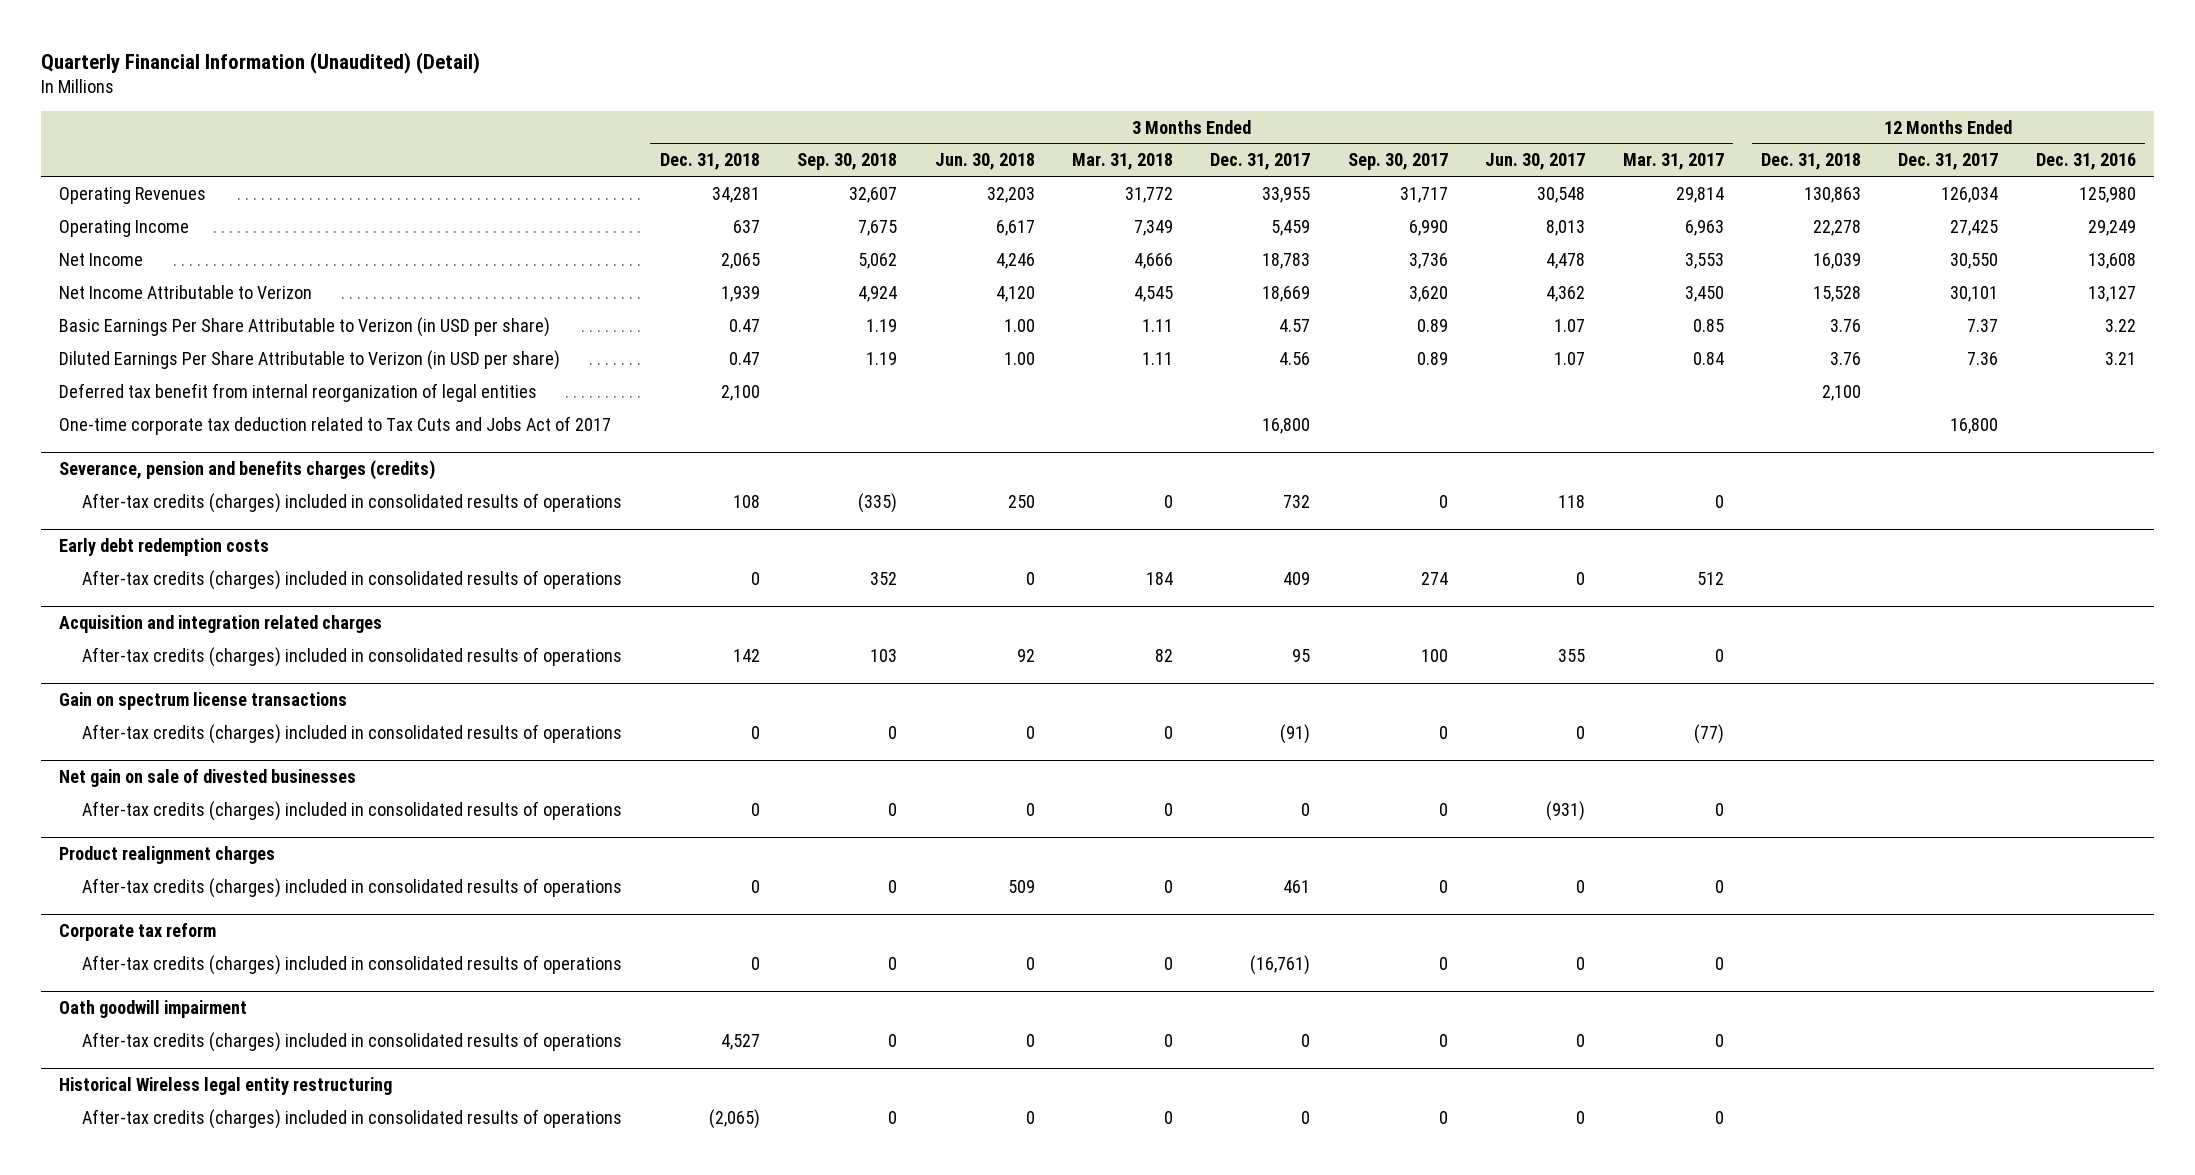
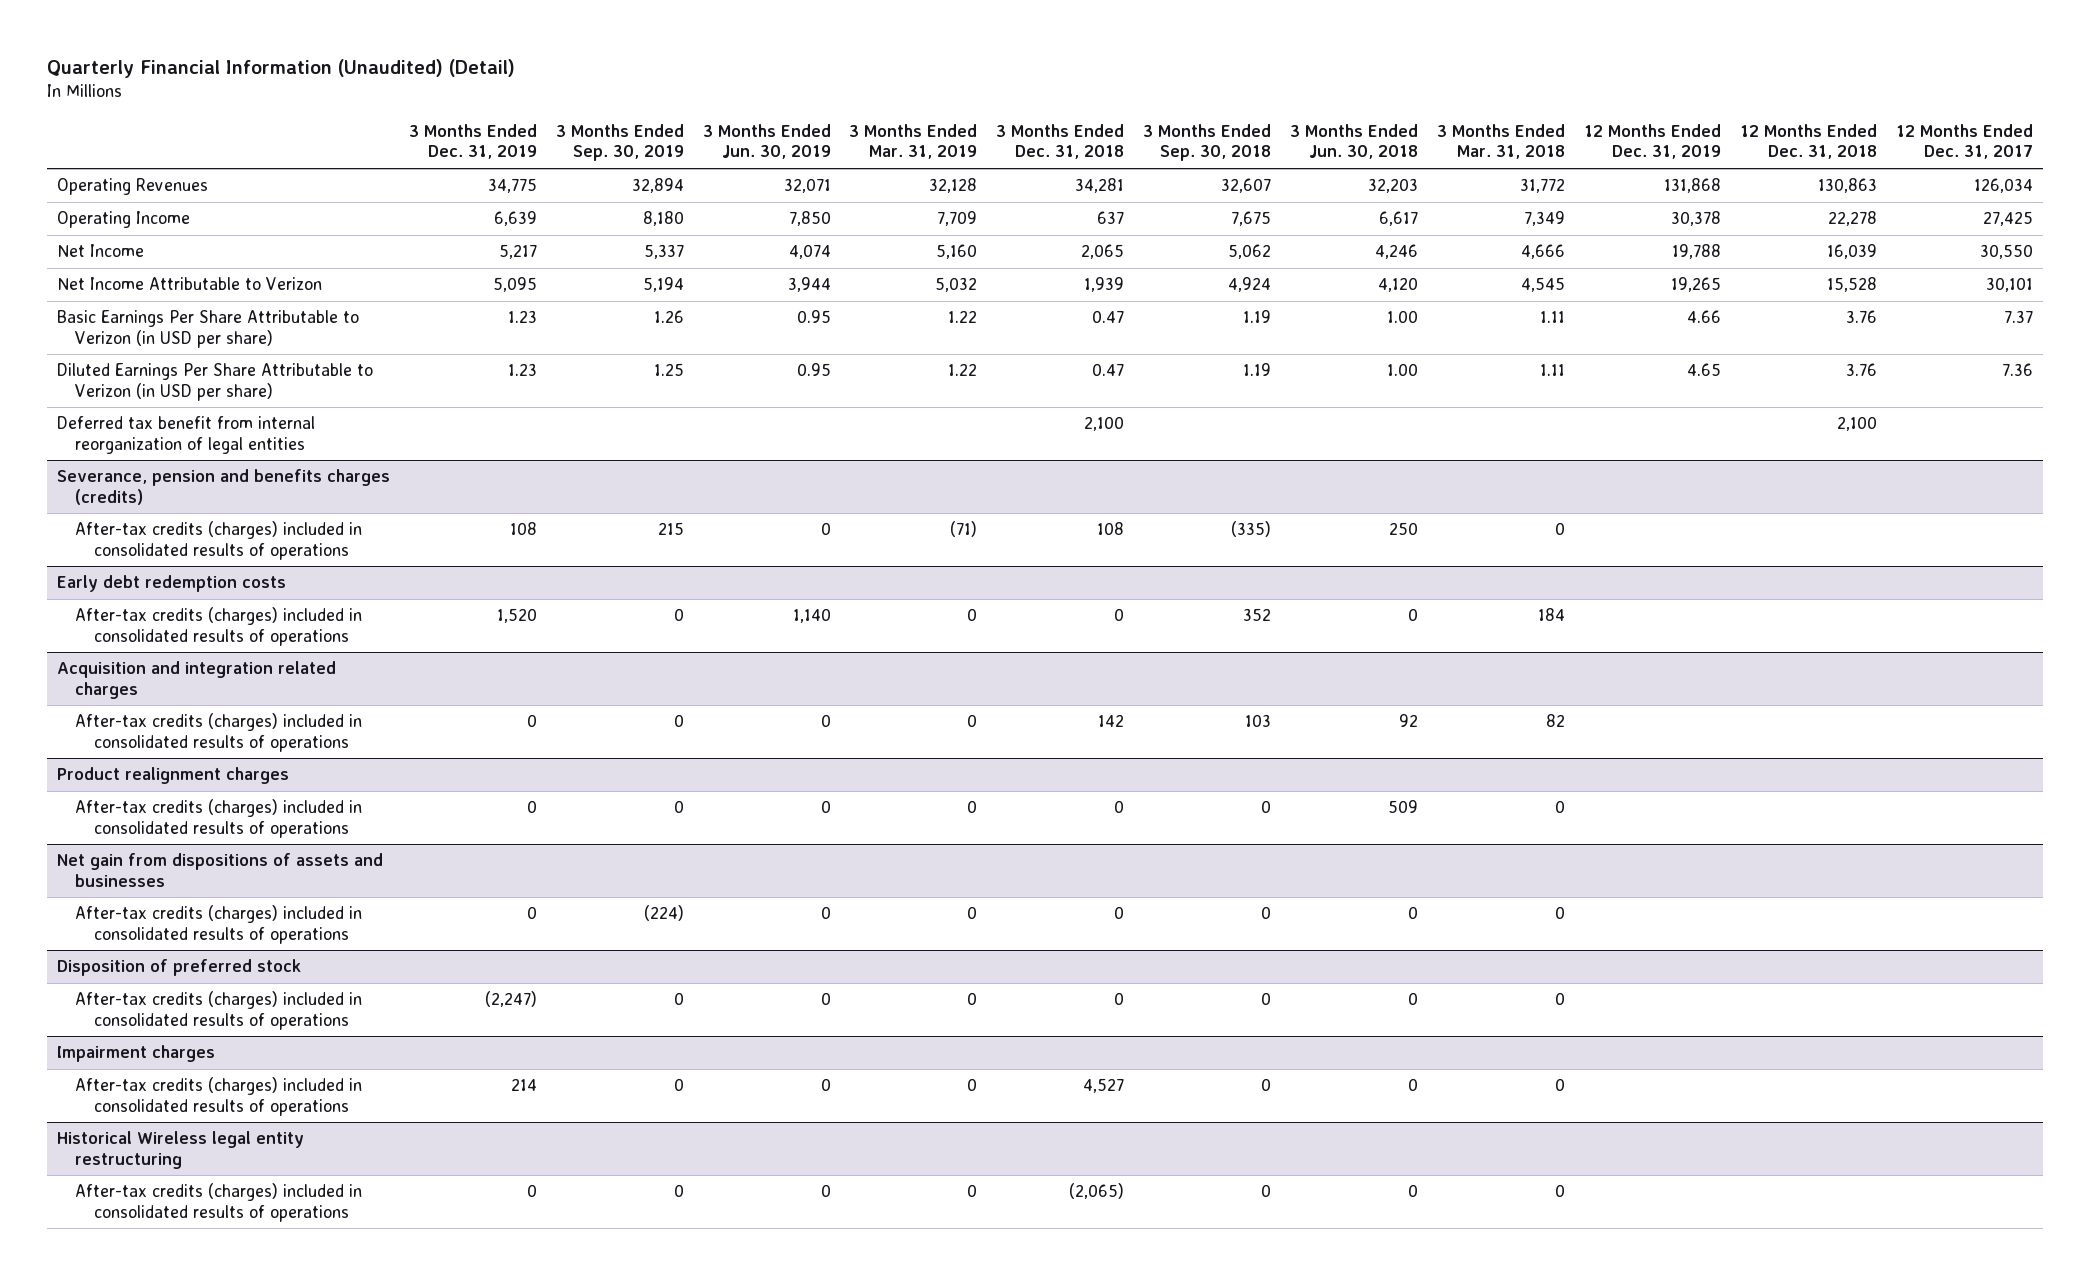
[1210,153,1311,171] Dec. 31, 2017 -> none
[1347,153,1448,171] Sep. 30, 2017 -> none
[1485,153,1586,171] Jun. 30, 2017 -> none
[1622,153,1724,171] Mar. 31, 2017 -> none
[2035,153,2136,171] Dec. 31, 2016 -> none
none -> [408,124,537,160] 3 Months Ended Dec. 31, 2019
none -> [555,124,684,162] 3 Months Ended Sep. 30, 2019
none -> [702,124,831,160] 3 Months Ended Jun. 30, 2019
none -> [849,124,978,160] 3 Months Ended Mar. 31, 2019
none -> [1584,124,1722,160] 12 Months Ended Dec. 31, 2019
[59,415,612,435] One-time corporate tax deduction related to Tax Cuts and Jobs Act of 2017 -> none
[59,691,348,710] Gain on spectrum license transactions -> none
[82,723,623,744] After-tax credits (charges) included in consolidated results of operations -> none
[59,768,357,787] Net gain on sale of divested businesses -> none
[82,800,623,821] After-tax credits (charges) included in consolidated results of operations -> none
[59,922,217,941] Corporate tax reform -> none
none -> [56,853,383,887] Net gain from dispositions of assets and businesses
[59,999,248,1018] Oath goodwill impairment -> none
none -> [56,959,301,977] Disposition of preferred stock
none -> [75,991,363,1030] After-tax credits (charges) included in consolidated results of operations
none -> [56,1045,215,1063] Impairment charges

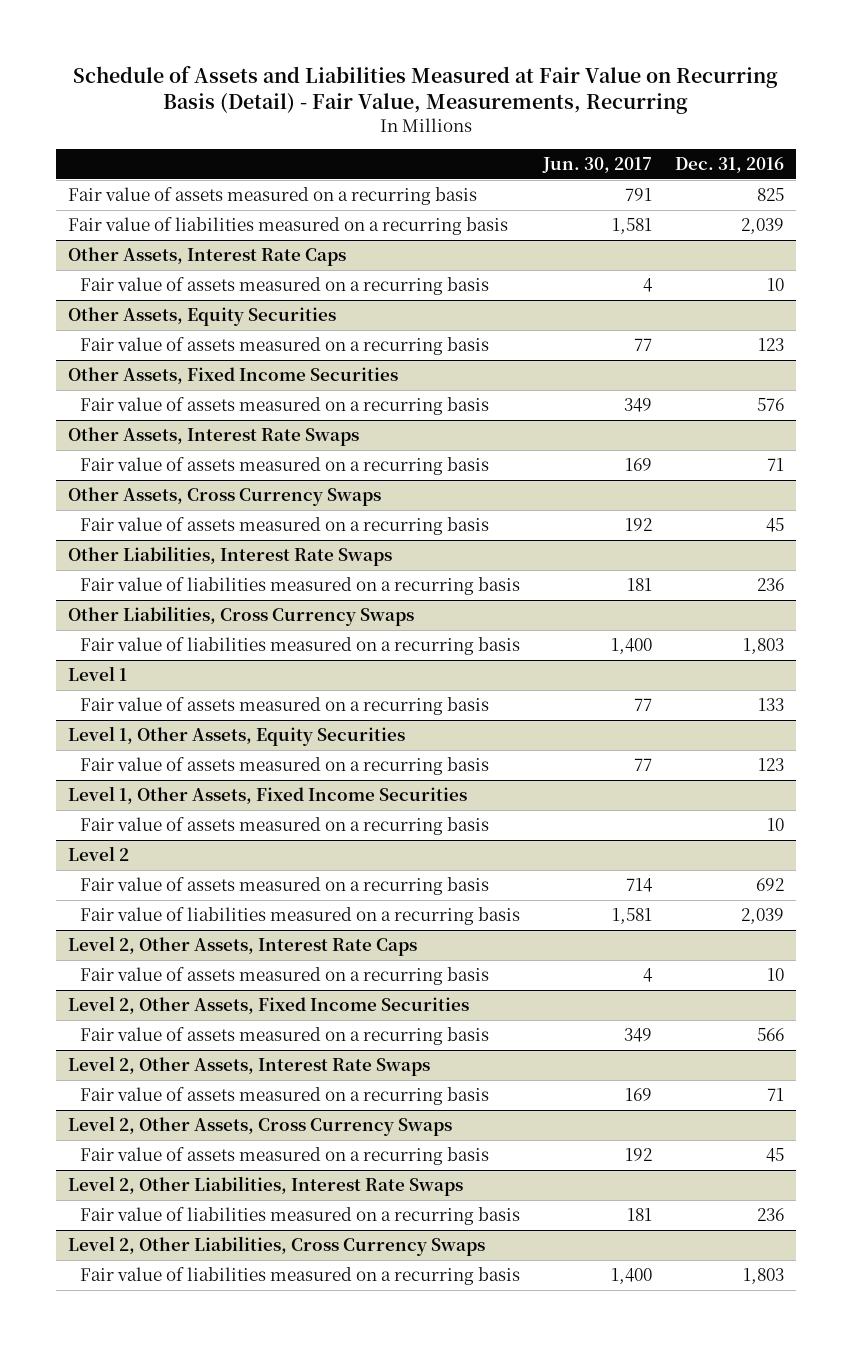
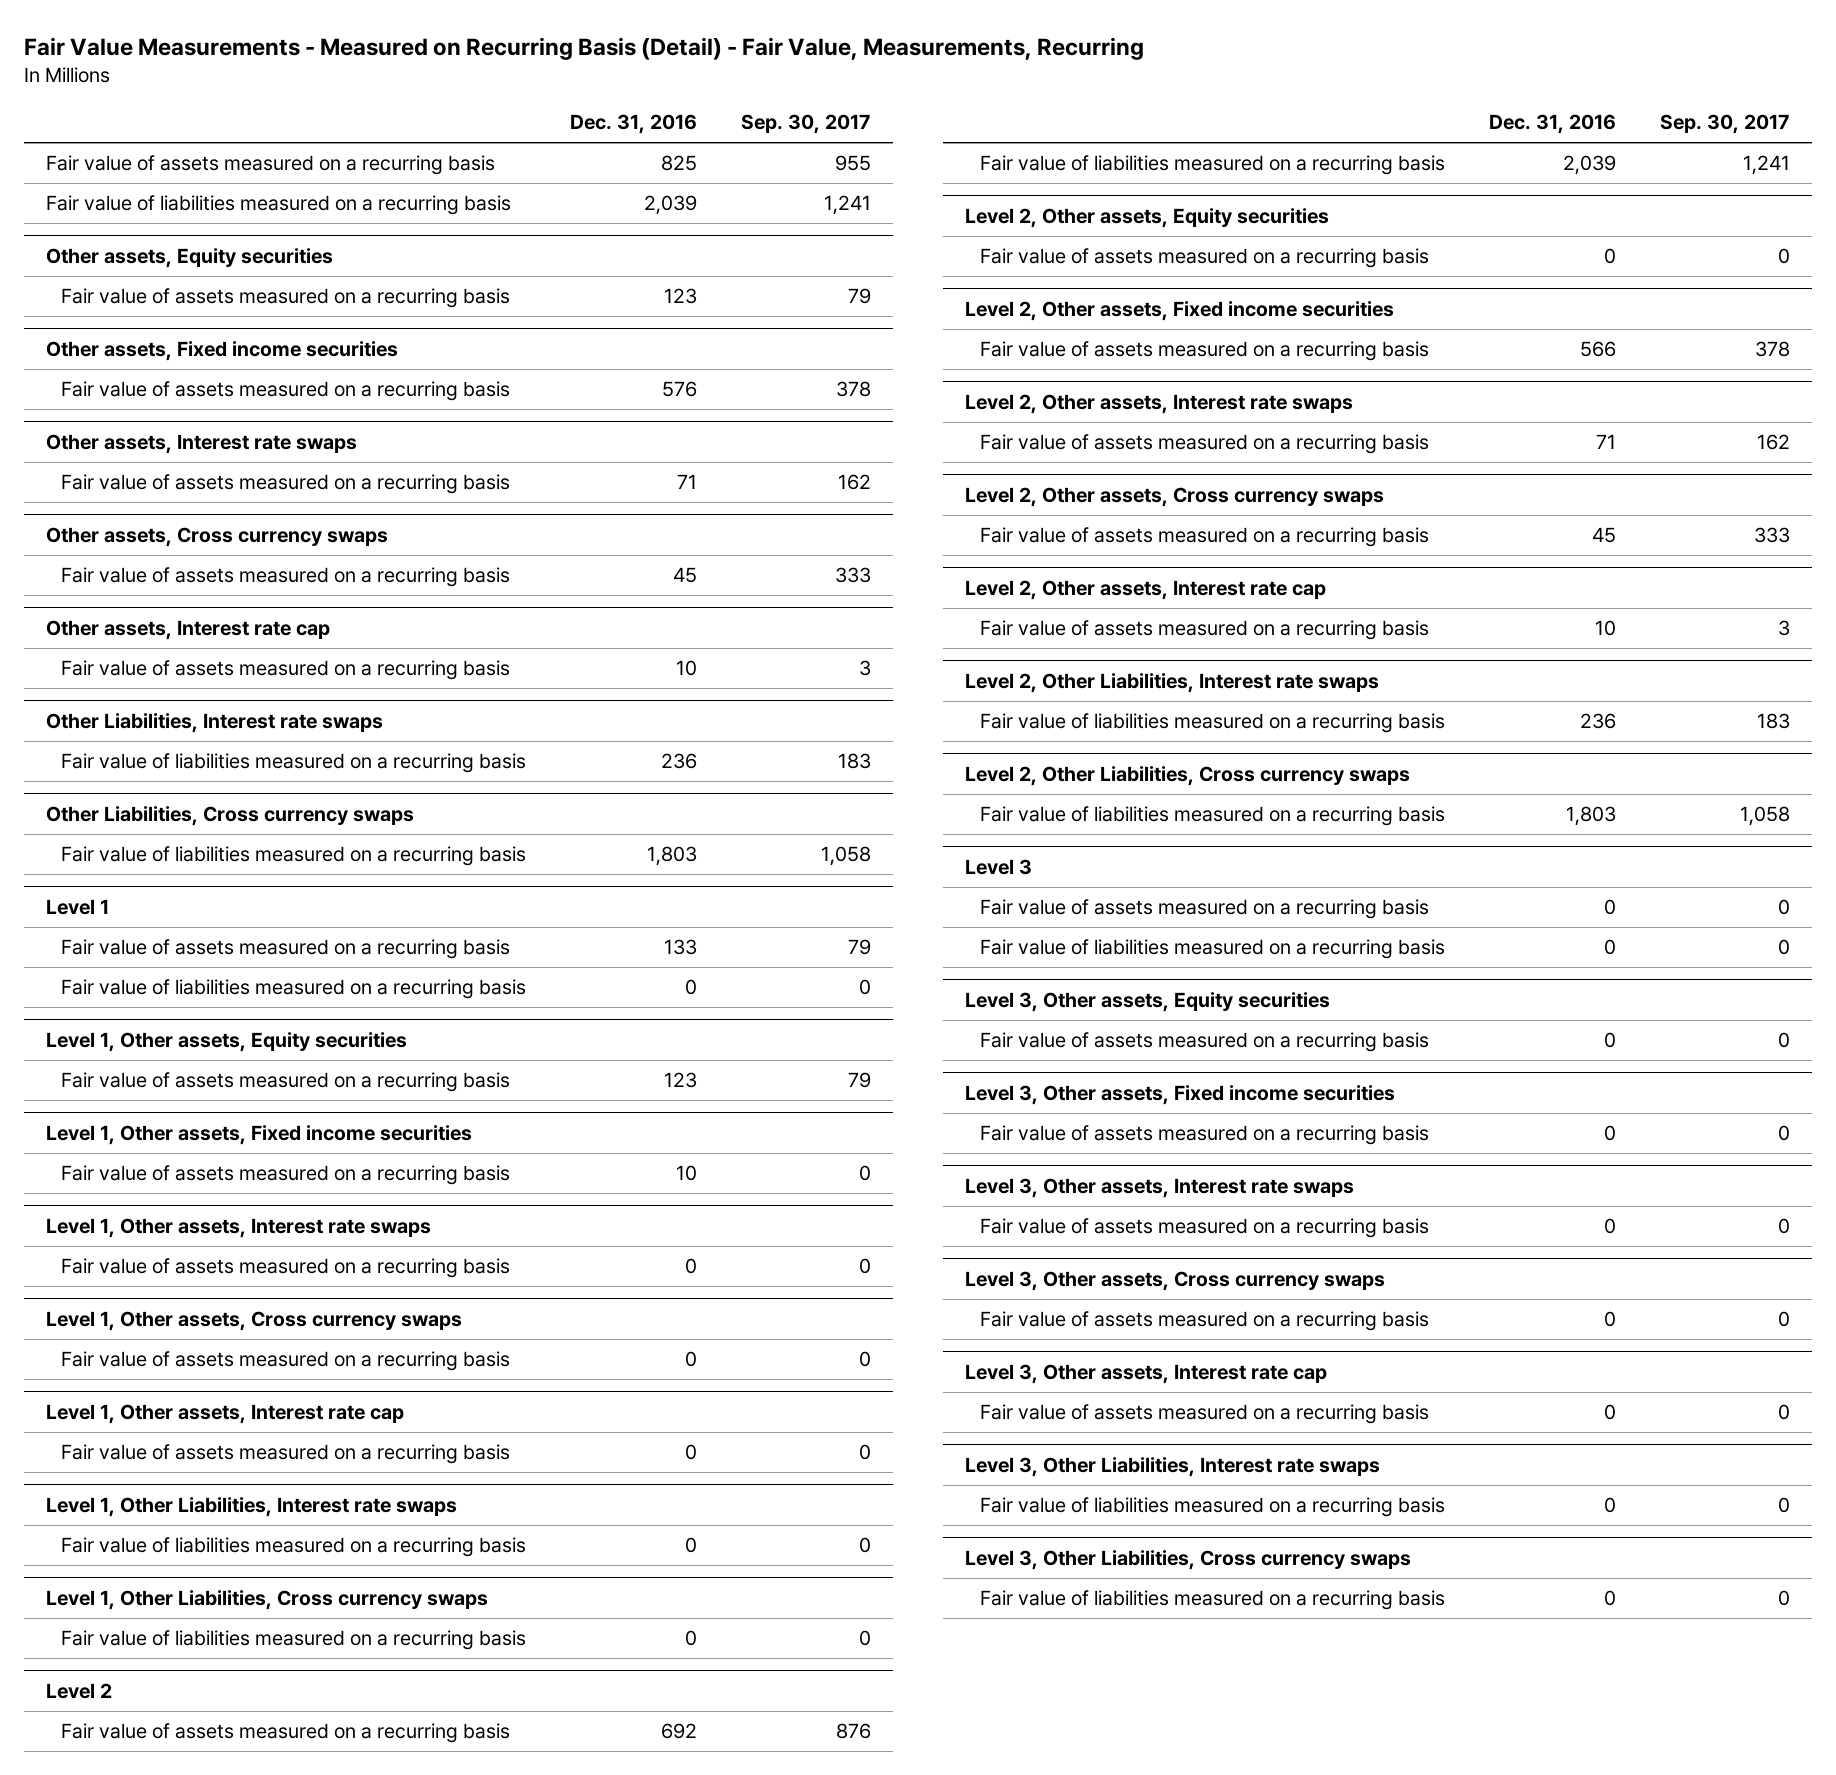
[72,65,778,114] Schedule of Assets and Liabilities Measured at Fair Value on Recurring Basis (Detail) - Fair Value, Measurements, Recurring -> [24,37,1145,61] Fair Value Measurements - Measured on Recurring Basis (Detail) - Fair Value, Measurements, Recurring
[542,156,653,173] Jun. 30, 2017 -> none
none -> [741,114,872,135] Sep. 30, 2017
[67,247,346,267] Other Assets, Interest Rate Caps -> none
[80,277,490,296] Fair value of assets measured on a recurring basis -> none
[67,307,336,327] Other Assets, Equity Securities -> [46,247,334,268] Other assets, Equity securities
[67,367,398,385] Other Assets, Fixed Income Securities -> [46,340,399,361] Other assets, Fixed income securities
[67,427,359,447] Other Assets, Interest Rate Swaps -> [46,433,358,454] Other assets, Interest rate swaps
[67,487,381,507] Other Assets, Cross Currency Swaps -> [46,526,389,547] Other assets, Cross currency swaps
none -> [46,619,331,640] Other assets, Interest rate cap
none -> [60,660,510,681] Fair value of assets measured on a recurring basis
[67,546,392,567] Other Liabilities, Interest Rate Swaps -> [46,712,384,733] Other Liabilities, Interest rate swaps
[67,606,414,627] Other Liabilities, Cross Currency Swaps -> [46,805,415,826] Other Liabilities, Cross currency swaps
none -> [60,979,526,1000] Fair value of liabilities measured on a recurring basis
[67,726,405,747] Level 1, Other Assets, Equity Securities -> [46,1031,408,1052] Level 1, Other assets, Equity securities
[67,786,467,805] Level 1, Other Assets, Fixed Income Securities -> [46,1124,473,1145] Level 1, Other assets, Fixed income securities
none -> [46,1217,432,1238] Level 1, Other assets, Interest rate swaps
none -> [60,1258,510,1279] Fair value of assets measured on a recurring basis
none -> [46,1310,463,1331] Level 1, Other assets, Cross currency swaps
none -> [60,1351,510,1372] Fair value of assets measured on a recurring basis
none -> [46,1403,405,1424] Level 1, Other assets, Interest rate cap
none -> [60,1444,510,1465] Fair value of assets measured on a recurring basis
none -> [46,1496,458,1517] Level 1, Other Liabilities, Interest rate swaps
none -> [60,1537,526,1558] Fair value of liabilities measured on a recurring basis
none -> [46,1589,489,1610] Level 1, Other Liabilities, Cross currency swaps
none -> [60,1630,526,1651] Fair value of liabilities measured on a recurring basis
[67,936,417,957] Level 2, Other Assets, Interest Rate Caps -> none
none -> [965,207,1330,228] Level 2, Other assets, Equity securities
[767,968,785,982] 10 -> [1603,248,1616,265] 0
[67,996,469,1015] Level 2, Other Assets, Fixed Income Securities -> [965,300,1395,321] Level 2, Other assets, Fixed income securities
[67,1056,430,1077] Level 2, Other Assets, Interest Rate Swaps -> [965,393,1354,414] Level 2, Other assets, Interest rate swaps
[67,1116,452,1137] Level 2, Other Assets, Cross Currency Swaps -> [965,486,1385,507] Level 2, Other assets, Cross currency swaps
none -> [965,579,1327,600] Level 2, Other assets, Interest rate cap
none -> [979,620,1429,641] Fair value of assets measured on a recurring basis
[67,1176,463,1197] Level 2, Other Liabilities, Interest Rate Swaps -> [965,672,1380,693] Level 2, Other Liabilities, Interest rate swaps
[67,1236,485,1257] Level 2, Other Liabilities, Cross Currency Swaps -> [965,765,1411,786] Level 2, Other Liabilities, Cross currency swaps
none -> [965,858,1033,875] Level 3
none -> [979,899,1429,920] Fair value of assets measured on a recurring basis
none -> [979,939,1445,960] Fair value of liabilities measured on a recurring basis
none -> [965,991,1331,1012] Level 3, Other assets, Equity securities
none -> [979,1032,1429,1053] Fair value of assets measured on a recurring basis
none -> [965,1084,1396,1105] Level 3, Other assets, Fixed income securities
none -> [979,1125,1429,1146] Fair value of assets measured on a recurring basis
none -> [965,1177,1355,1198] Level 3, Other assets, Interest rate swaps
none -> [979,1218,1429,1239] Fair value of assets measured on a recurring basis
none -> [965,1270,1386,1291] Level 3, Other assets, Cross currency swaps
none -> [979,1311,1429,1332] Fair value of assets measured on a recurring basis
none -> [965,1363,1328,1384] Level 3, Other assets, Interest rate cap
none -> [979,1404,1429,1425] Fair value of assets measured on a recurring basis
none -> [965,1456,1381,1477] Level 3, Other Liabilities, Interest rate swaps
none -> [979,1497,1445,1518] Fair value of liabilities measured on a recurring basis
none -> [965,1549,1412,1570] Level 3, Other Liabilities, Cross currency swaps
none -> [979,1590,1445,1611] Fair value of liabilities measured on a recurring basis

